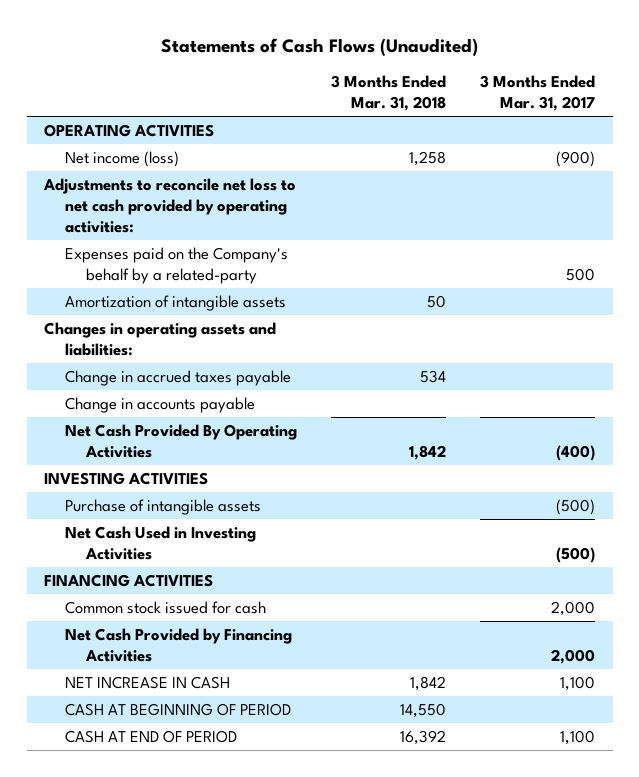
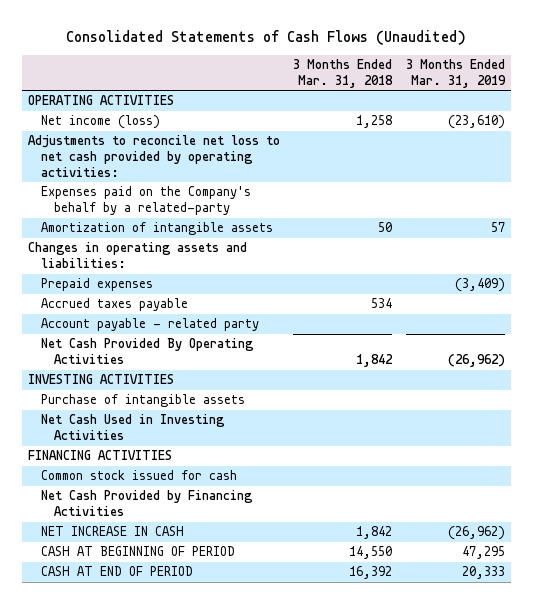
[160,38,478,57] Statements of Cash Flows (Unaudited) -> [66,29,467,45] Consolidated Statements of Cash Flows (Unaudited)
[480,75,596,112] 3 Months Ended Mar. 31, 2017 -> none
none -> [405,59,506,88] 3 Months Ended Mar. 31, 2019
none -> [41,278,154,292] Prepaid expenses
[65,369,292,386] Change in accrued taxes payable -> [41,298,189,312] Accrued taxes payable
[65,396,256,413] Change in accounts payable -> [41,318,260,332] Account payable - related party

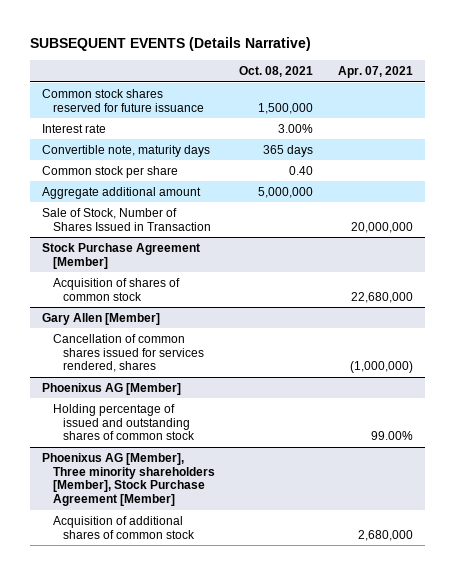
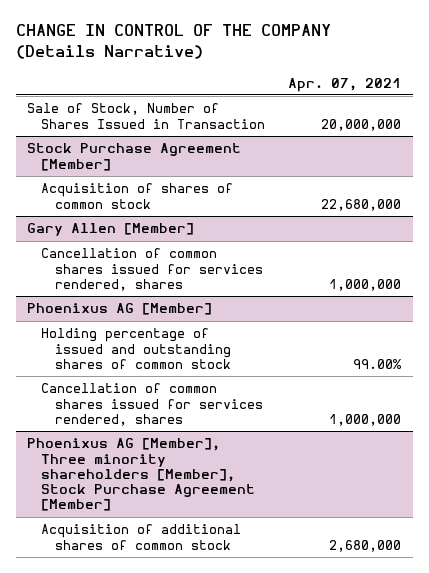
[29,37,311,52] SUBSEQUENT EVENTS (Details Narrative) -> [15,24,331,59] CHANGE IN CONTROL OF THE COMPANY (Details Narrative)
[239,66,314,78] Oct. 08, 2021 -> none
[42,88,204,112] Common stock shares reserved for future issuance -> none
[42,123,107,133] Interest rate -> none
[42,144,211,157] Convertible note, maturity days -> none
[42,165,179,178] Common stock per share -> none
[42,186,202,199] Aggregate additional amount -> none
[349,361,413,374] (1,000,000) -> [329,278,402,291] 1,000,000
none -> [41,383,263,426] Cancellation of common shares issued for services rendered, shares

